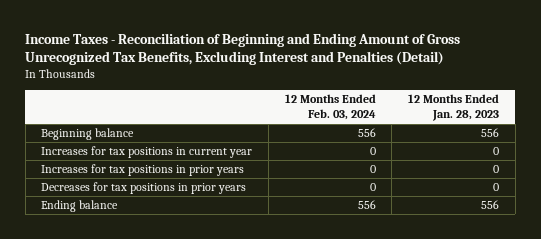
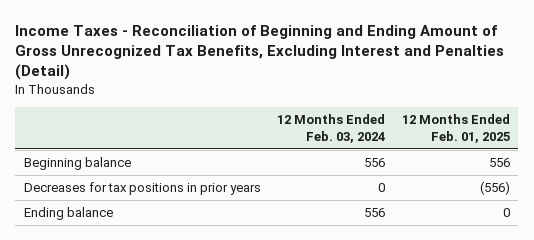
[408,94,500,122] 12 Months Ended Jan. 28, 2023 -> none
none -> [401,114,510,143] 12 Months Ended Feb. 01, 2025
[41,146,253,159] Increases for tax positions in current year -> none
[41,164,245,177] Increases for tax positions in prior years -> none

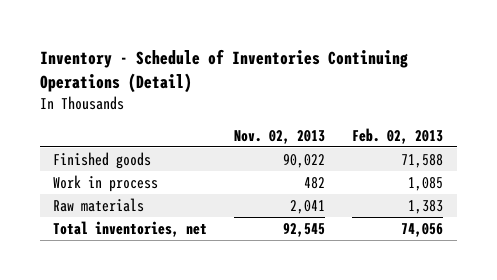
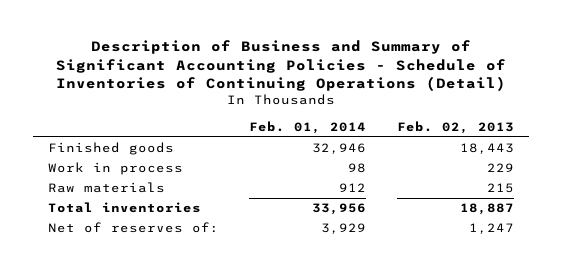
[39,48,408,93] Inventory - Schedule of Inventories Continuing Operations (Detail) -> [55,40,506,92] Description of Business and Summary of Significant Accounting Policies - Schedule of Inventories of Continuing Operations (Detail)
[234,129,326,144] Nov. 02, 2013 -> none
none -> [249,120,367,134] Feb. 01, 2014
[401,153,444,168] 71,588 -> [459,143,514,155] 18,443
[408,176,444,191] 1,085 -> [486,163,514,173] 229
[408,199,444,214] 1,383 -> [486,183,514,194] 215
[53,220,208,237] Total inventories, net -> [47,202,201,214] Total inventories
[401,222,444,237] 74,056 -> [459,203,514,216] 18,887
none -> [47,222,219,234] Net of reserves of:

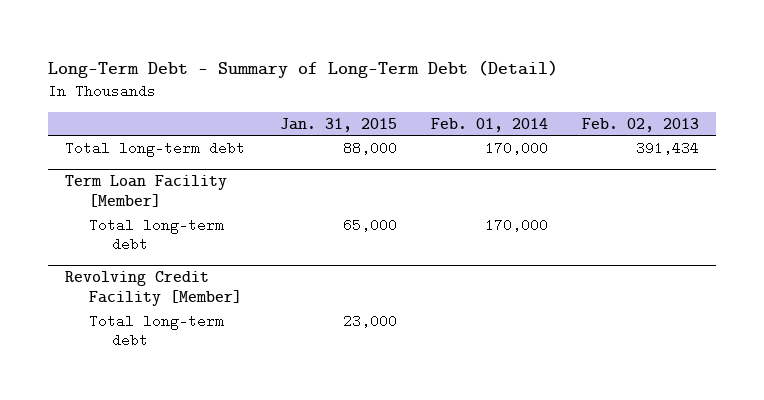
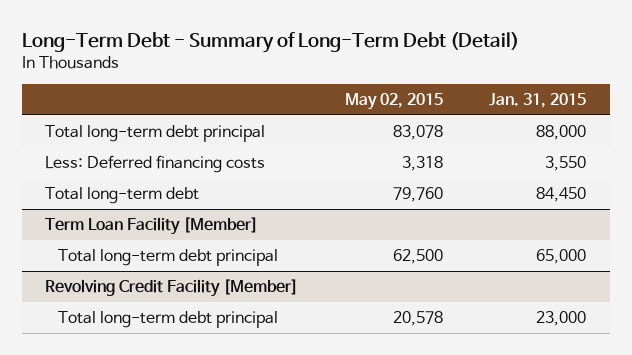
[430,117,548,132] Feb. 01, 2014 -> none
[582,117,700,132] Feb. 02, 2013 -> none
none -> [344,93,443,111] May 02, 2015
none -> [45,125,266,143] Total long-term debt principal
none -> [45,155,266,174] Less: Deferred financing costs
[342,140,397,155] 88,000 -> [536,187,587,203] 84,450
[88,217,224,252] Total long-term debt -> [57,249,278,267] Total long-term debt principal
[88,313,224,348] Total long-term debt -> [57,311,278,329] Total long-term debt principal

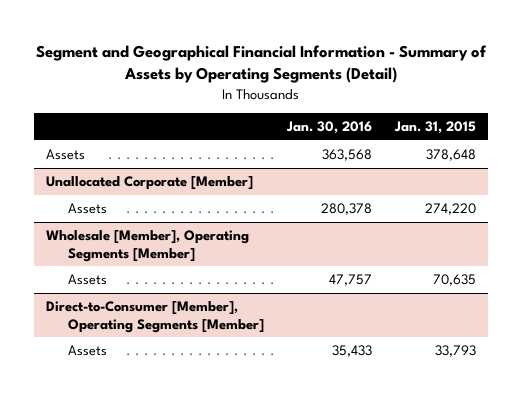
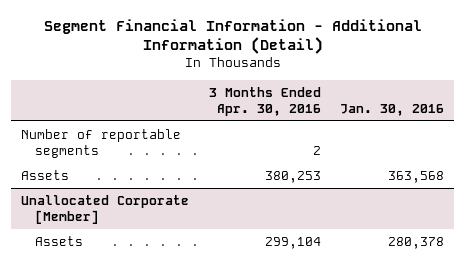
[36,44,488,84] Segment and Geographical Financial Information - Summary of Assets by Operating Segments (Detail) -> [43,18,422,55] Segment Financial Information - Additional Information (Detail)
[394,121,477,135] Jan. 31, 2015 -> none
none -> [208,86,321,116] 3 Months Ended Apr. 30, 2016
none -> [21,128,182,159] Number of reportable segments
[45,230,249,262] Wholesale [Member], Operating Segments [Member] -> none
[67,274,107,286] Assets -> none
[45,301,264,333] Direct-to-Consumer [Member], Operating Segments [Member] -> none
[67,345,107,357] Assets -> none

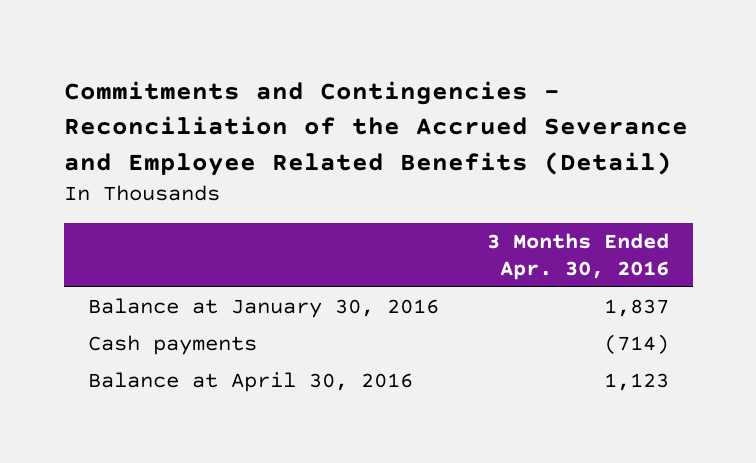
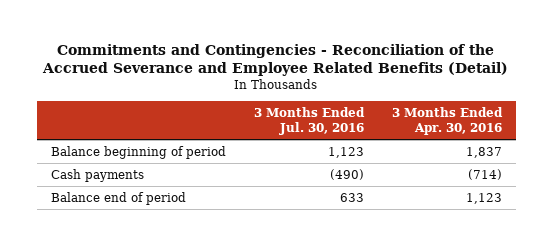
none -> [253,106,365,135] 3 Months Ended Jul. 30, 2016
[87,298,439,319] Balance at January 30, 2016 -> [50,145,226,159] Balance beginning of period
[87,372,413,393] Balance at April 30, 2016 -> [50,191,186,205] Balance end of period

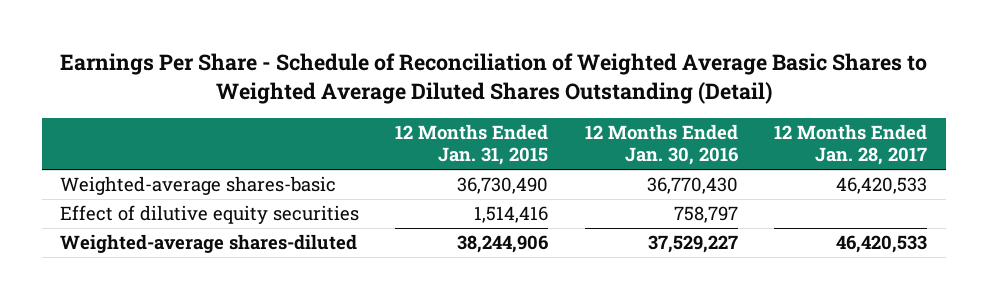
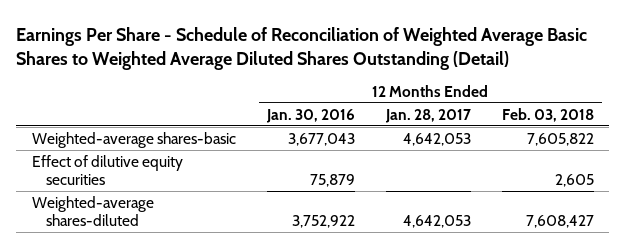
[395,123,549,166] 12 Months Ended Jan. 31, 2015 -> none
none -> [501,107,594,122] Feb. 03, 2018
[646,177,738,195] 36,770,430 -> [287,132,355,146] 3,677,043
[836,177,928,195] 46,420,533 -> [402,132,471,146] 4,642,053
[673,206,738,224] 758,797 -> [309,174,355,188] 75,879
[647,235,738,254] 37,529,227 -> [291,215,355,229] 3,752,922
[836,235,928,254] 46,420,533 -> [402,215,471,229] 4,642,053

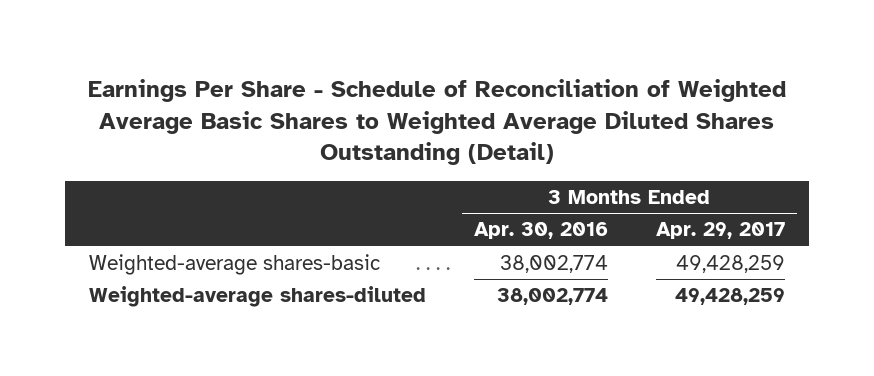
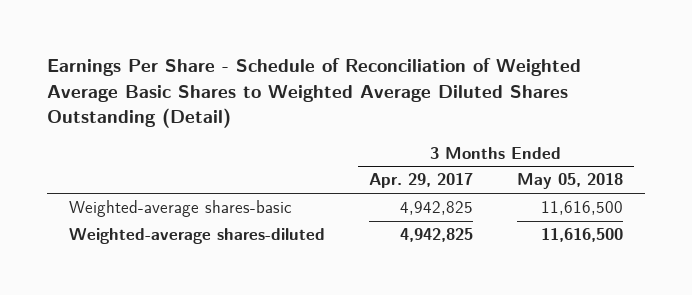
[473,222,608,240] Apr. 30, 2016 -> none
none -> [516,173,623,190] May 05, 2018
[675,255,785,274] 49,428,259 -> [400,201,474,216] 4,942,825
[674,288,785,306] 49,428,259 -> [400,228,474,243] 4,942,825

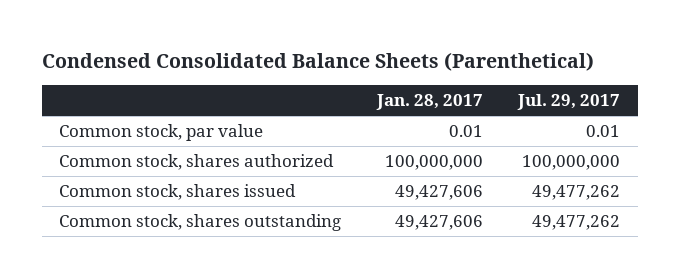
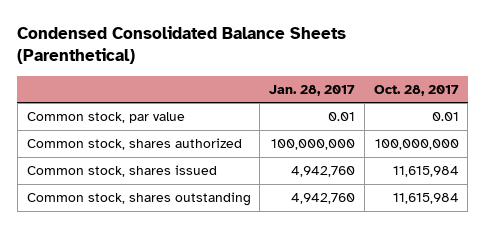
[516,94,620,111] Jul. 29, 2017 -> none
none -> [373,84,459,96] Oct. 28, 2017
[394,185,483,201] 49,427,606 -> [291,166,356,178] 4,942,760
[394,215,483,231] 49,427,606 -> [291,193,356,205] 4,942,760

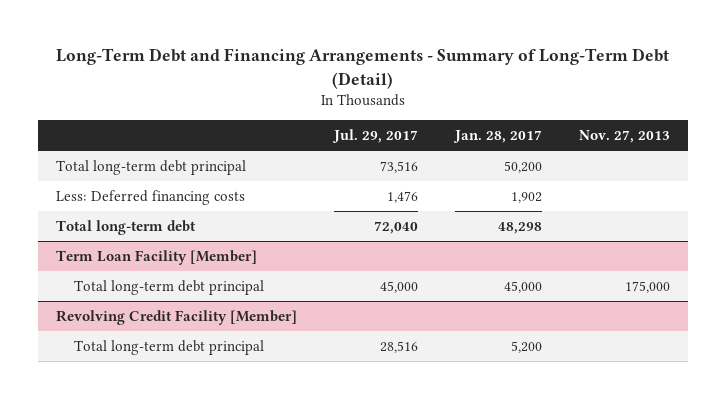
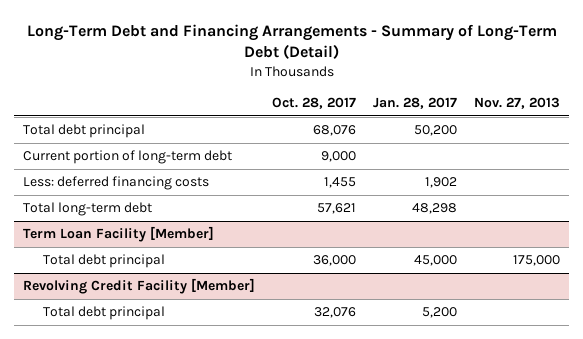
[332,129,419,144] Jul. 29, 2017 -> none
none -> [271,96,356,109] Oct. 28, 2017
[56,159,247,175] Total long-term debt principal -> [22,124,145,139] Total debt principal
none -> [22,150,232,165] Current portion of long-term debt
[56,189,246,205] Less: Deferred financing costs -> [22,176,209,191] Less: deferred financing costs
[74,279,265,295] Total long-term debt principal -> [43,254,166,269] Total debt principal
[74,339,265,355] Total long-term debt principal -> [43,306,166,321] Total debt principal

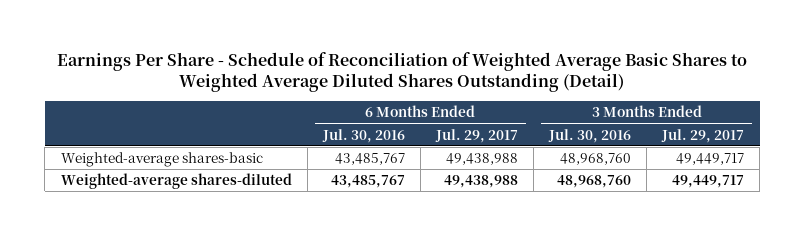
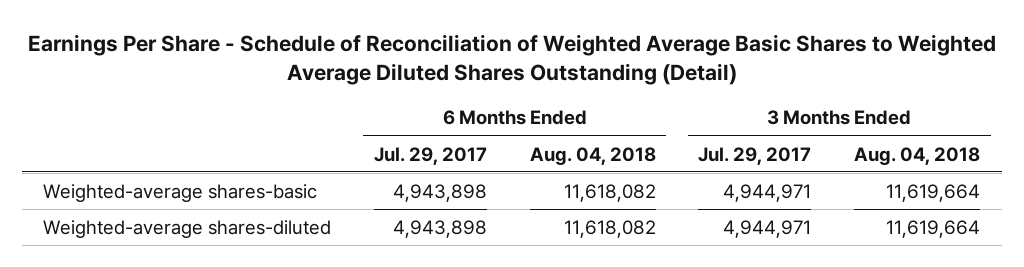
[321,128,405,143] Jul. 30, 2016 -> none
[548,128,632,143] Jul. 30, 2016 -> none
none -> [529,146,656,165] Aug. 04, 2018
none -> [854,146,981,165] Aug. 04, 2018
[445,153,518,166] 49,438,988 -> [393,183,488,202] 4,943,898
[676,153,745,166] 49,449,717 -> [723,183,812,202] 4,944,971
[443,175,518,189] 49,438,988 -> [393,219,488,238] 4,943,898
[672,175,745,189] 49,449,717 -> [723,219,812,238] 4,944,971

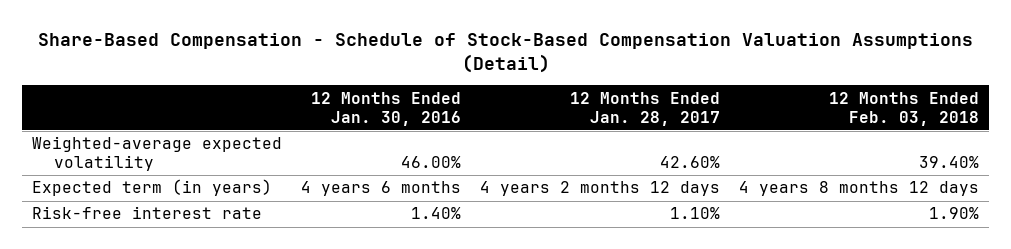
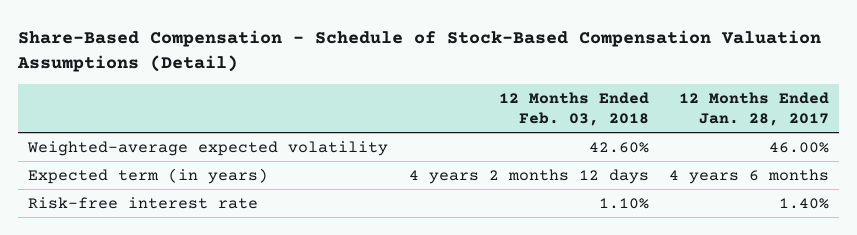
[311,91,462,126] 12 Months Ended Jan. 30, 2016 -> none
[660,156,721,169] 42.60% -> [769,141,830,153] 46.00%
[919,156,980,169] 39.40% -> [588,141,649,153] 42.60%
[480,181,721,197] 4 years 2 months 12 days -> [669,168,830,184] 4 years 6 months
[739,181,980,197] 4 years 8 months 12 days -> [408,168,649,184] 4 years 2 months 12 days
[670,207,721,220] 1.10% -> [779,197,830,209] 1.40%
[929,207,980,220] 1.90% -> [598,197,649,209] 1.10%

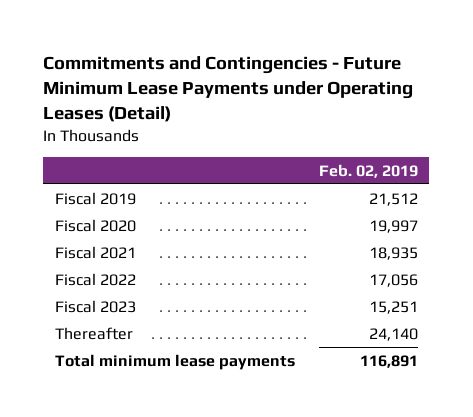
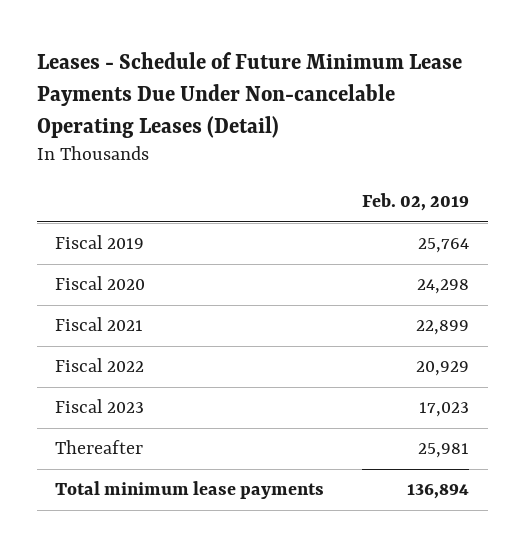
[43,55,414,122] Commitments and Contingencies - Future Minimum Lease Payments under Operating Leases (Detail) -> [36,51,462,138] Leases - Schedule of Future Minimum Lease Payments Due Under Non-cancelable Operating Leases (Detail)
[368,192,418,206] 21,512 -> [418,238,470,254] 25,764
[368,219,418,233] 19,997 -> [417,279,470,295] 24,298
[368,246,418,260] 18,935 -> [416,320,470,336] 22,899
[368,273,418,287] 17,056 -> [416,361,470,377] 20,929
[368,300,418,314] 15,251 -> [419,402,470,418] 17,023
[368,327,418,341] 24,140 -> [418,443,470,459] 25,981
[359,354,418,368] 116,891 -> [407,484,470,500] 136,894

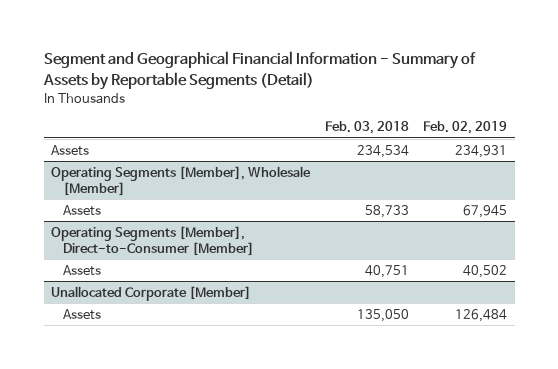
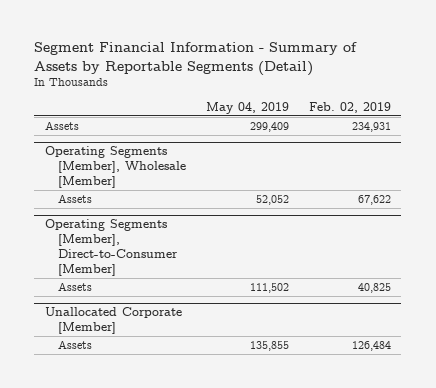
[42,51,476,90] Segment and Geographical Financial Information - Summary of Assets by Reportable Segments (Detail) -> [34,42,358,76] Segment Financial Information - Summary of Assets by Reportable Segments (Detail)
[324,121,409,135] Feb. 03, 2018 -> none
none -> [205,101,289,114] May 04, 2019
[463,204,508,218] 67,945 -> [358,194,392,205] 67,622
[463,264,508,278] 40,502 -> [358,282,392,293] 40,825

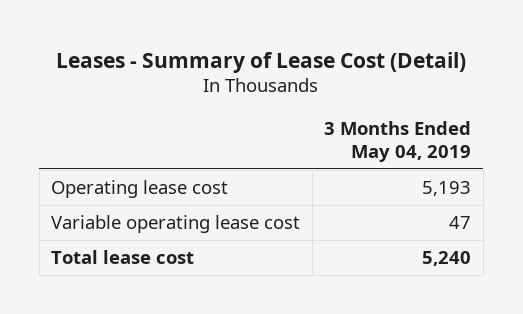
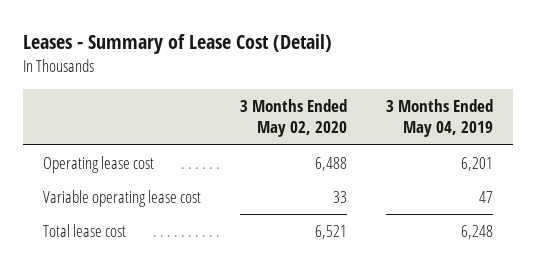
none -> [240,98,348,138] 3 Months Ended May 02, 2020
[422,180,472,196] 5,193 -> [461,157,494,172] 6,201
[422,250,472,266] 5,240 -> [461,225,494,240] 6,248

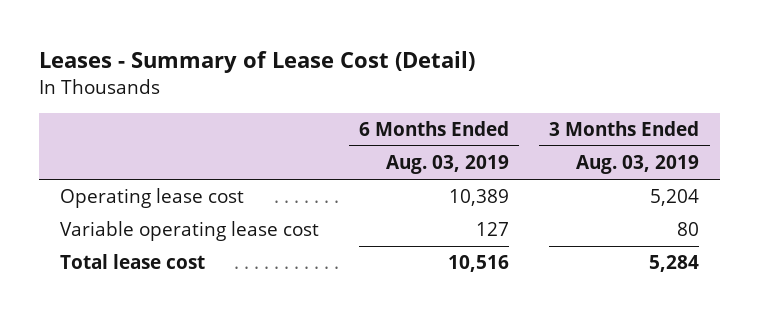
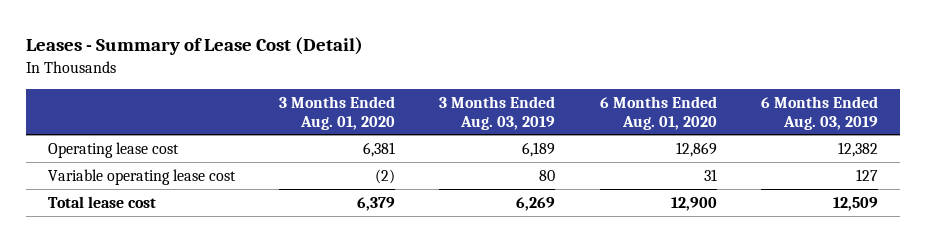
none -> [279,95,396,130] 3 Months Ended Aug. 01, 2020
none -> [599,95,717,130] 6 Months Ended Aug. 01, 2020
[449,189,510,207] 10,389 -> [837,141,878,157] 12,382
[650,189,700,207] 5,204 -> [522,141,556,157] 6,189
[448,255,510,273] 10,516 -> [832,196,878,211] 12,509
[649,255,700,273] 5,284 -> [516,196,556,211] 6,269

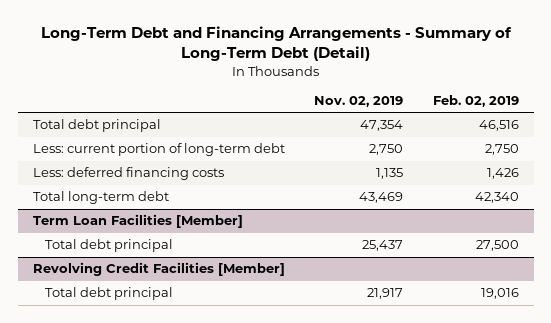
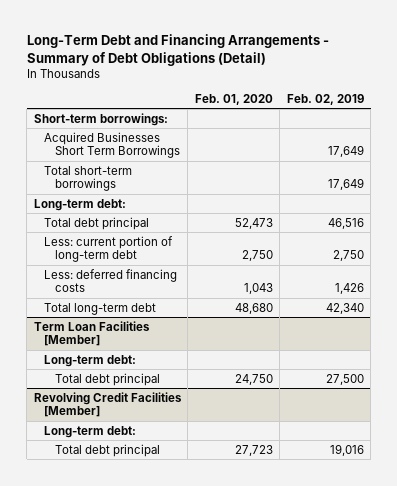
[40,25,512,62] Long-Term Debt and Financing Arrangements - Summary of Long-Term Debt (Detail) -> [26,33,329,66] Long-Term Debt and Financing Arrangements - Summary of Debt Obligations (Detail)
[314,95,404,107] Nov. 02, 2019 -> none
none -> [194,94,273,106] Feb. 01, 2020
none -> [33,112,168,126] Short-term borrowings:
none -> [44,131,180,159] Acquired Businesses Short Term Borrowings
none -> [44,165,133,192] Total short-term borrowings
none -> [33,198,126,211] Long-term debt:
none -> [44,354,137,367] Long-term debt:
none -> [44,425,137,438] Long-term debt:

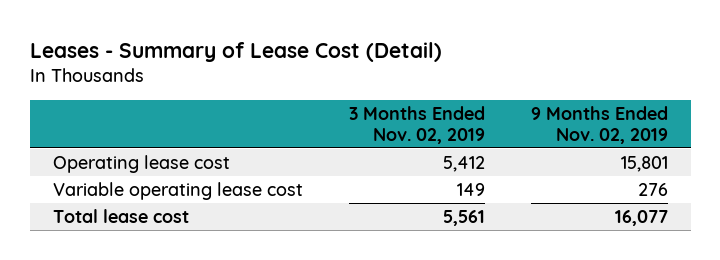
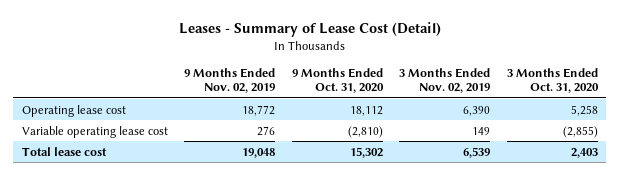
none -> [291,67,384,94] 9 Months Ended Oct. 31, 2020
none -> [506,67,599,94] 3 Months Ended Oct. 31, 2020
[442,155,485,172] 5,412 -> [463,105,491,116] 6,390
[620,155,668,172] 15,801 -> [242,104,276,116] 18,772
[442,209,485,226] 5,561 -> [463,146,491,158] 6,539
[614,209,668,226] 16,077 -> [242,147,276,158] 19,048

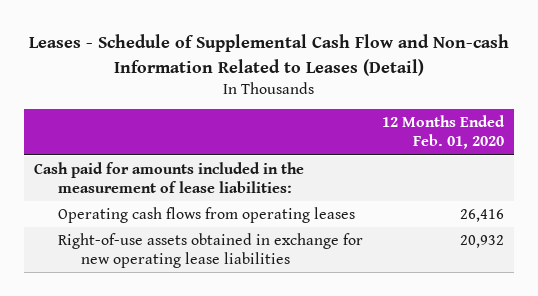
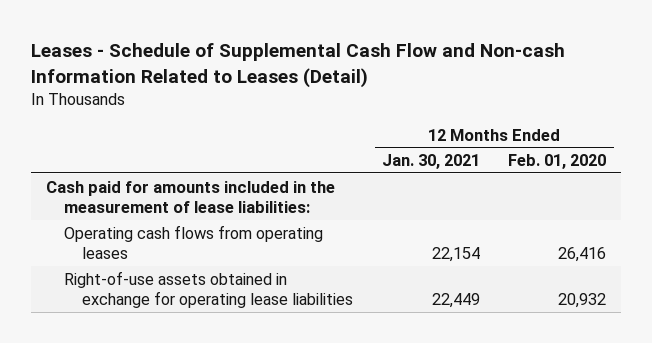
none -> [381,153,480,169] Jan. 30, 2021
[57,232,363,268] Right-of-use assets obtained in exchange for new operating lease liabilities -> [64,270,354,309] Right-of-use assets obtained in exchange for operating lease liabilities

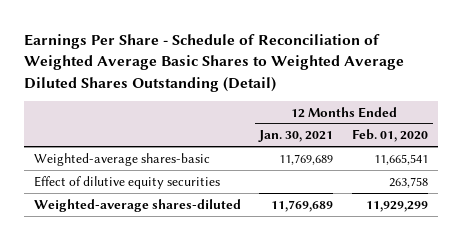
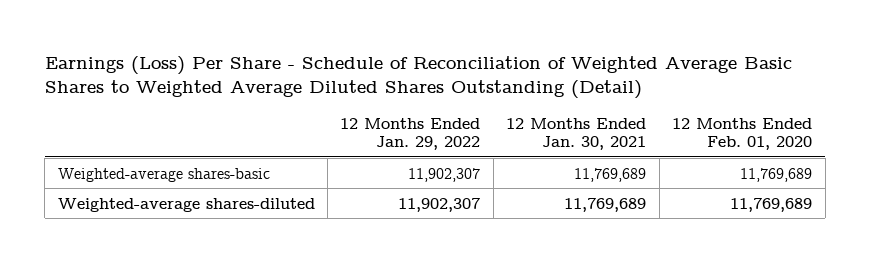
[24,34,405,92] Earnings Per Share - Schedule of Reconciliation of Weighted Average Basic Shares to Weighted Average Diluted Shares Outstanding (Detail) -> [44,55,792,99] Earnings (Loss) Per Share - Schedule of Reconciliation of Weighted Average Basic Shares to Weighted Average Diluted Shares Outstanding (Detail)
none -> [340,118,481,151] 12 Months Ended Jan. 29, 2022
[33,175,220,189] Effect of dilutive equity securities -> none
[374,153,429,165] 11,665,541 -> [740,167,813,182] 11,769,689
[366,200,429,212] 11,929,299 -> [730,197,813,212] 11,769,689

